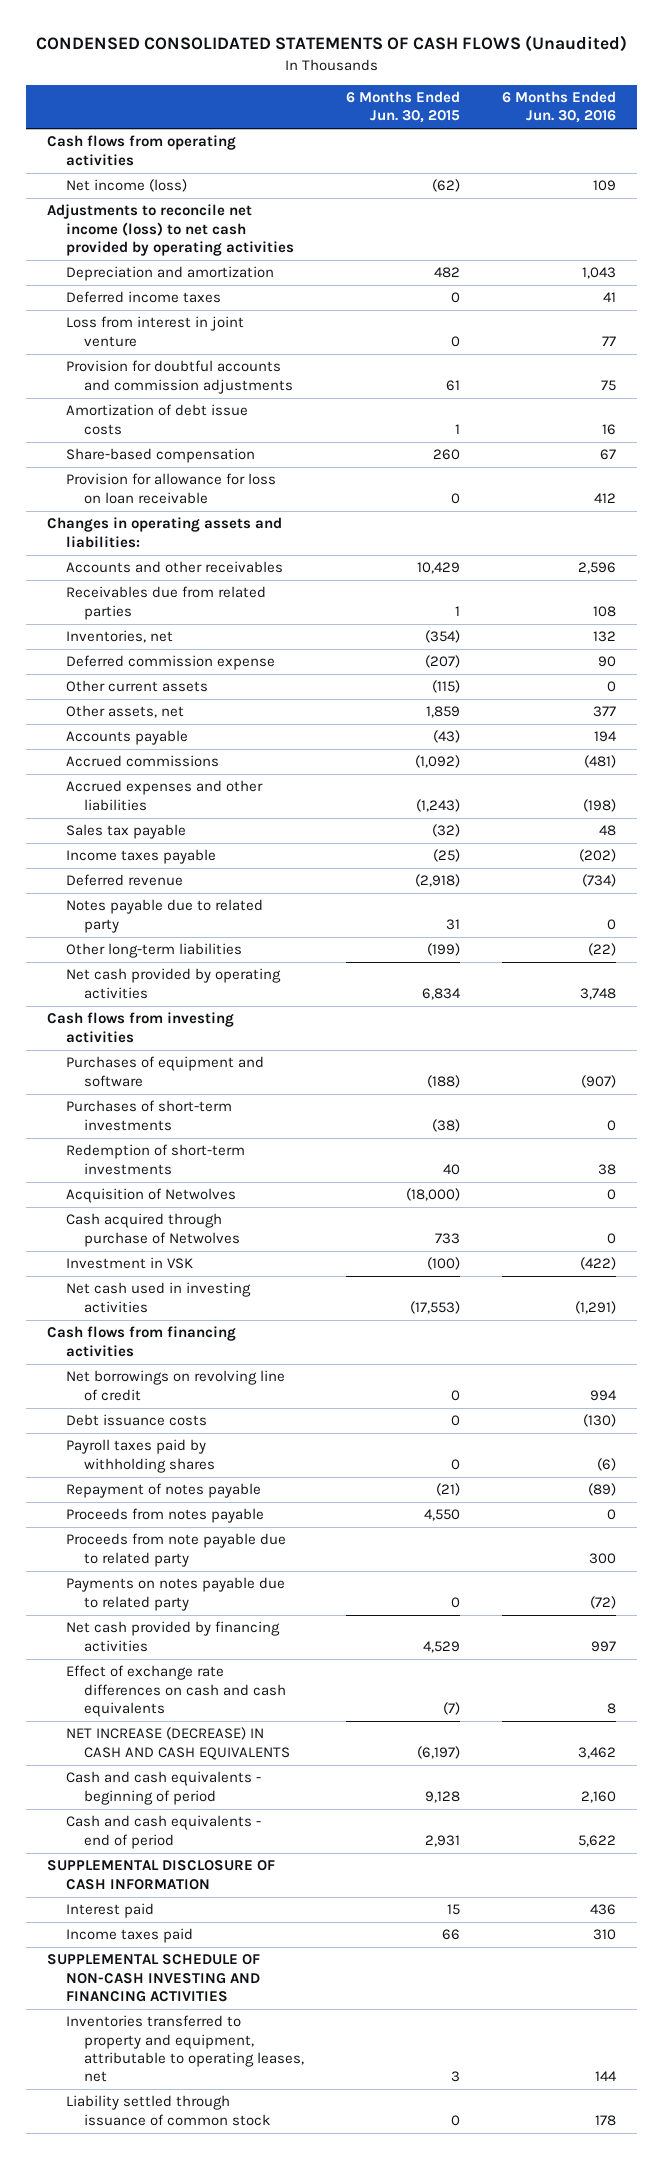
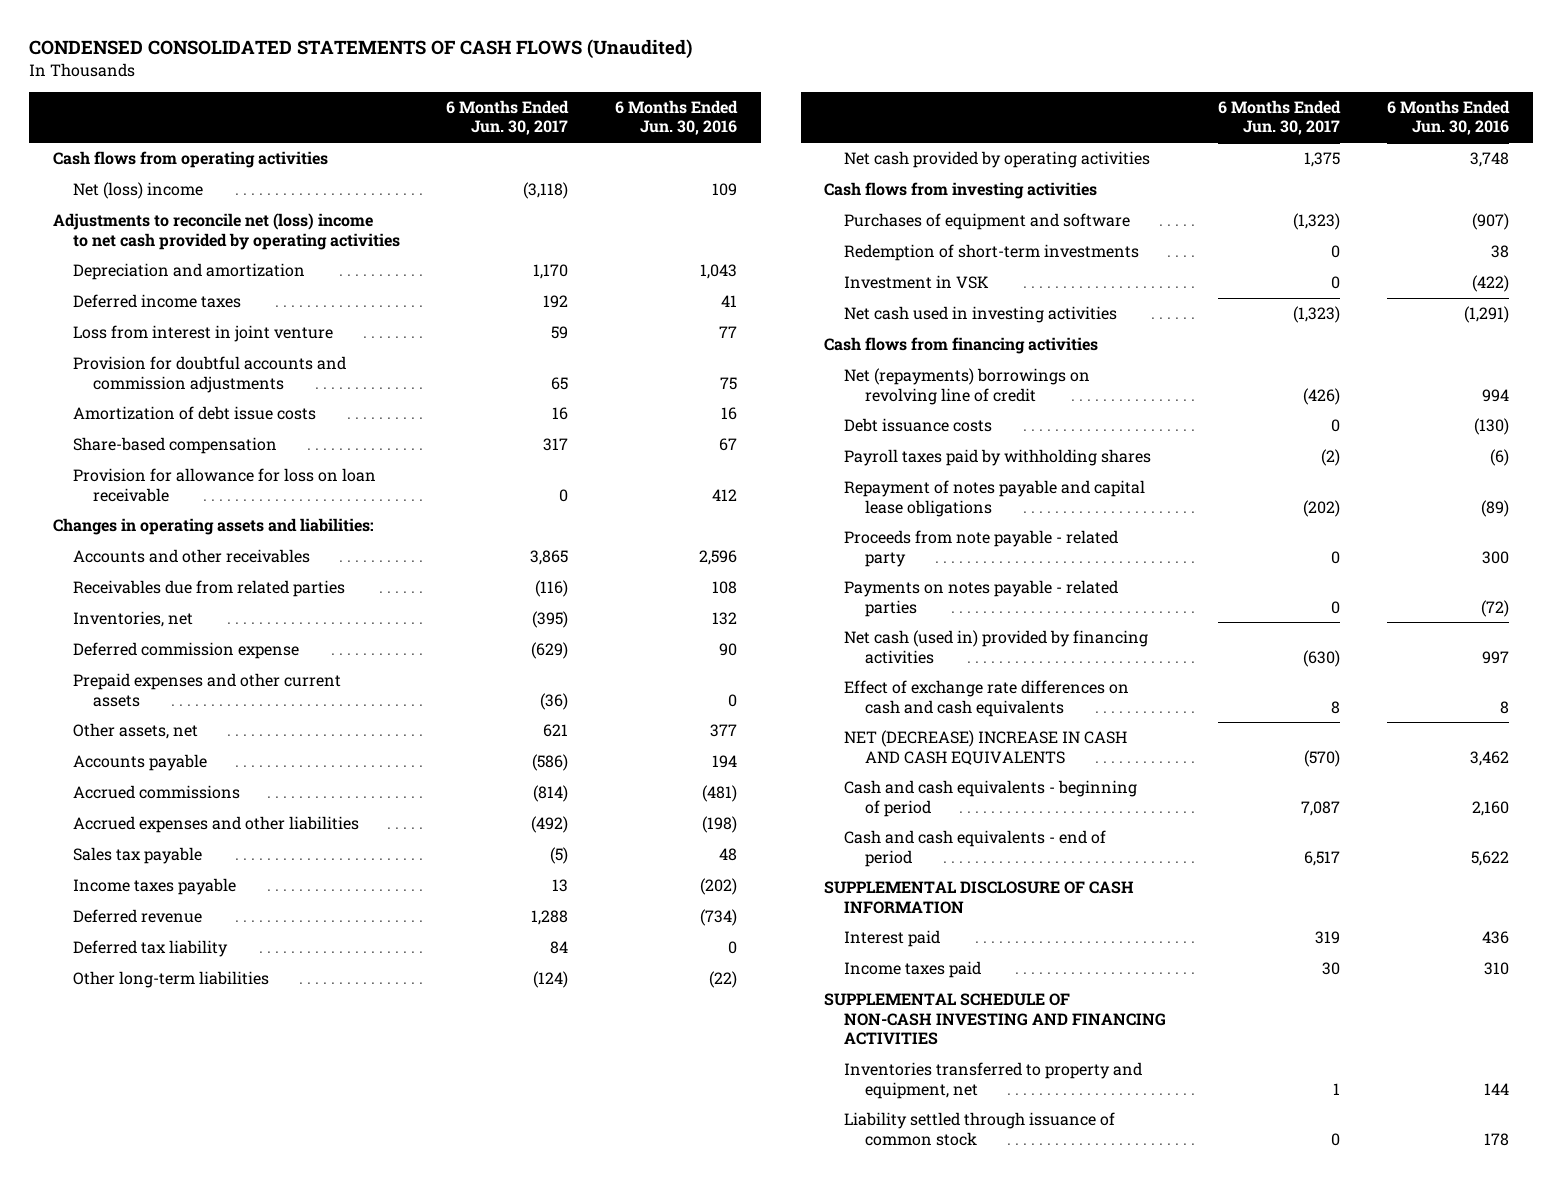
[346,91,461,124] 6 Months Ended Jun. 30, 2015 -> none
none -> [446,100,570,136] 6 Months Ended Jun. 30, 2017
[65,179,187,193] Net income (loss) -> [72,182,203,200] Net (loss) income
[46,204,294,257] Adjustments to reconcile net income (loss) to net cash provided by operating activities -> [52,213,400,250] Adjustments to reconcile net (loss) income to net cash provided by operating activities
[65,680,208,693] Other current assets -> [72,673,341,707] Prepaid expenses and other current assets
[65,899,263,933] Notes payable due to related party -> none
none -> [72,940,228,958] Deferred tax liability
[65,1100,232,1131] Purchases of short-term investments -> none
[65,1188,236,1204] Acquisition of Netwolves -> none
[65,1213,241,1247] Cash acquired through purchase of Netwolves -> none
[65,1370,285,1401] Net borrowings on revolving line of credit -> [844,368,1091,405] Net (repayments) borrowings on revolving line of credit
[65,1508,264,1524] Proceeds from notes payable -> none
[65,1483,261,1499] Repayment of notes payable -> [844,480,1146,517] Repayment of notes payable and capital lease obligations
[65,1533,286,1567] Proceeds from note payable due to related party -> [844,530,1119,567] Proceeds from note payable - related party
[65,1577,285,1611] Payments on notes payable due to related party -> [844,580,1119,617] Payments on notes payable - related parties
[65,1621,280,1652] Net cash provided by financing activities -> [844,630,1149,664] Net cash (used in) provided by financing activities
[65,1727,291,1760] NET INCREASE (DECREASE) IN CASH AND CASH EQUIVALENTS -> [844,730,1128,765] NET (DECREASE) INCREASE IN CASH AND CASH EQUIVALENTS
[65,2015,305,2083] Inventories transferred to property and equipment, attributable to operating leases, net -> [844,1062,1143,1099] Inventories transferred to property and equipment, net

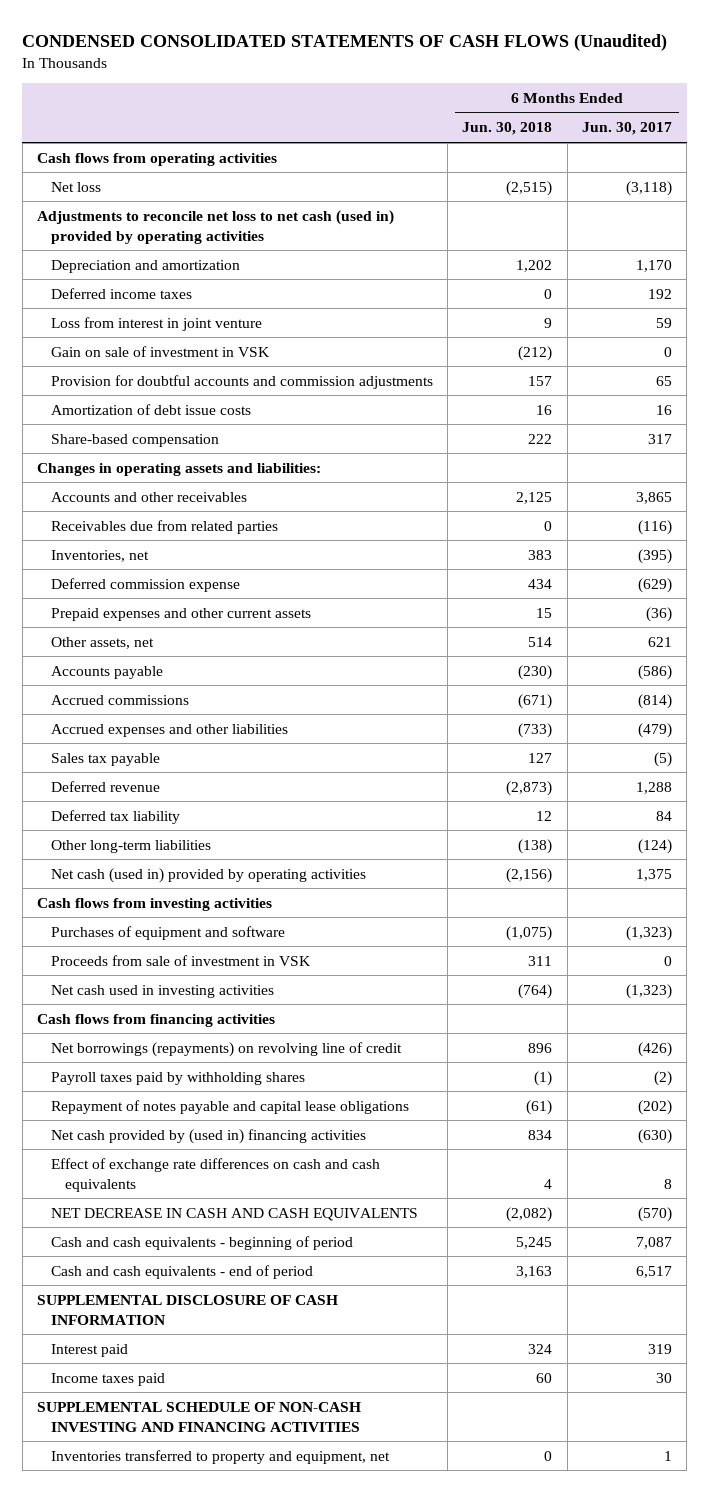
[615,100,739,136] 6 Months Ended Jun. 30, 2016 -> none
none -> [462,122,553,136] Jun. 30, 2018
[72,182,203,200] Net (loss) income -> [50,181,101,192] Net loss
[52,213,400,250] Adjustments to reconcile net (loss) income to net cash provided by operating activities -> [37,209,395,244] Adjustments to reconcile net loss to net cash (used in) provided by operating activities
none -> [50,345,270,357] Gain on sale of investment in VSK
[72,468,376,502] Provision for allowance for loss on loan receivable -> none
[531,816,569,834] (492) -> [637,722,672,738] (479)
[72,878,236,896] Income taxes payable -> none
[844,151,1151,169] Net cash provided by operating activities -> [50,867,366,883] Net cash (used in) provided by operating activities
[844,244,1140,262] Redemption of short-term investments -> none
[844,275,990,290] Investment in VSK -> none
none -> [50,954,311,966] Proceeds from sale of investment in VSK
[844,418,993,433] Debt issuance costs -> none
[844,368,1091,405] Net (repayments) borrowings on revolving line of credit -> [50,1041,402,1057] Net borrowings (repayments) on revolving line of credit
[844,530,1119,567] Proceeds from note payable - related party -> none
[844,580,1119,617] Payments on notes payable - related parties -> none
[844,630,1149,664] Net cash (used in) provided by financing activities -> [50,1128,366,1144] Net cash provided by (used in) financing activities
[844,730,1128,765] NET (DECREASE) INCREASE IN CASH AND CASH EQUIVALENTS -> [50,1207,418,1221] NET DECREASE IN CASH AND CASH EQUIVALENTS
[844,1112,1116,1146] Liability settled through issuance of common stock -> none

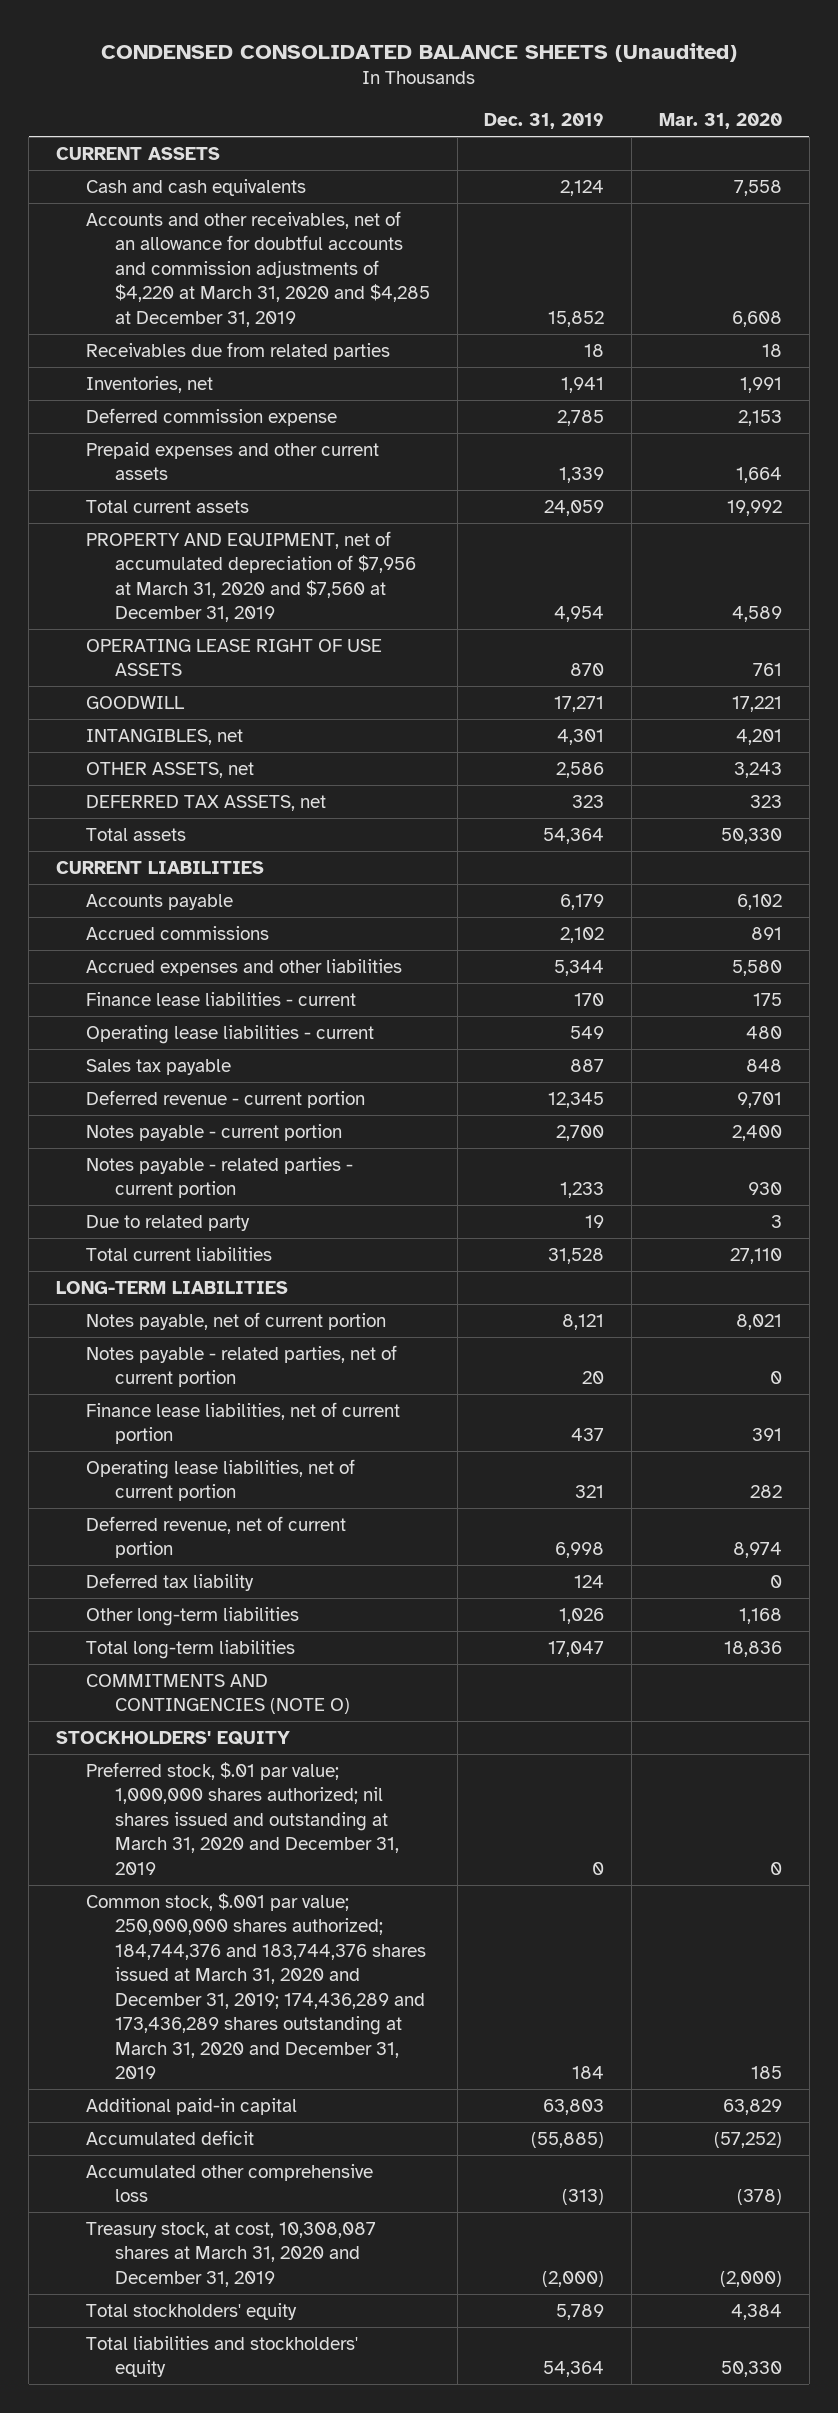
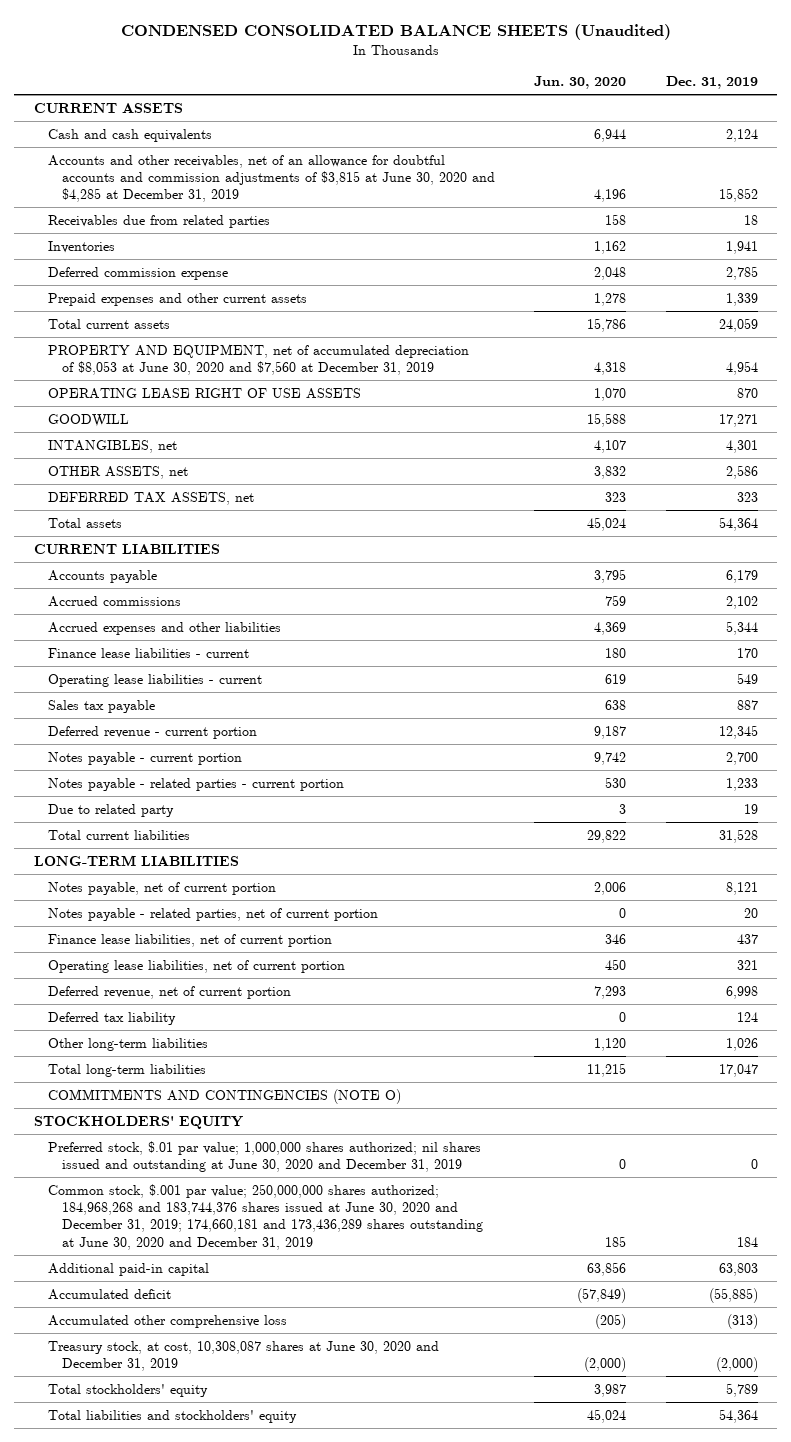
[658,113,782,130] Mar. 31, 2020 -> none
none -> [534,76,627,90] Jun. 30, 2020
[85,210,430,327] Accounts and other receivables, net of an allowance for doubtful accounts and commission adjustments of $4,220 at March 31, 2020 and $4,285 at December 31, 2019 -> [47,154,495,203] Accounts and other receivables, net of an allowance for doubtful accounts and commission adjustments of $3,815 at June 30, 2020 and $4,285 at December 31, 2019
[85,375,213,393] Inventories, net -> [47,240,115,253] Inventories
[85,530,416,623] PROPERTY AND EQUIPMENT, net of accumulated depreciation of $7,956 at March 31, 2020 and $7,560 at December 31, 2019 -> [47,343,469,375] PROPERTY AND EQUIPMENT, net of accumulated depreciation of $8,053 at June 30, 2020 and $7,560 at December 31, 2019
[85,1761,399,1875] Preferred stock, $.01 par value; 1,000,000 shares authorized; nil shares issued and outstanding at March 31, 2020 and December 31, 2019 -> [47,1140,481,1172] Preferred stock, $.01 par value; 1,000,000 shares authorized; nil shares issued and outstanding at June 30, 2020 and December 31, 2019
[85,1892,426,2080] Common stock, $.001 par value; 250,000,000 shares authorized; 184,744,376 and 183,744,376 shares issued at March 31, 2020 and December 31, 2019; 174,436,289 and 173,436,289 shares outstanding at March 31, 2020 and December 31, 2019 -> [47,1183,483,1250] Common stock, $.001 par value; 250,000,000 shares authorized; 184,968,268 and 183,744,376 shares issued at June 30, 2020 and December 31, 2019; 174,660,181 and 173,436,289 shares outstanding at June 30, 2020 and December 31, 2019
[85,2221,376,2287] Treasury stock, at cost, 10,308,087 shares at March 31, 2020 and December 31, 2019 -> [47,1340,439,1371] Treasury stock, at cost, 10,308,087 shares at June 30, 2020 and December 31, 2019

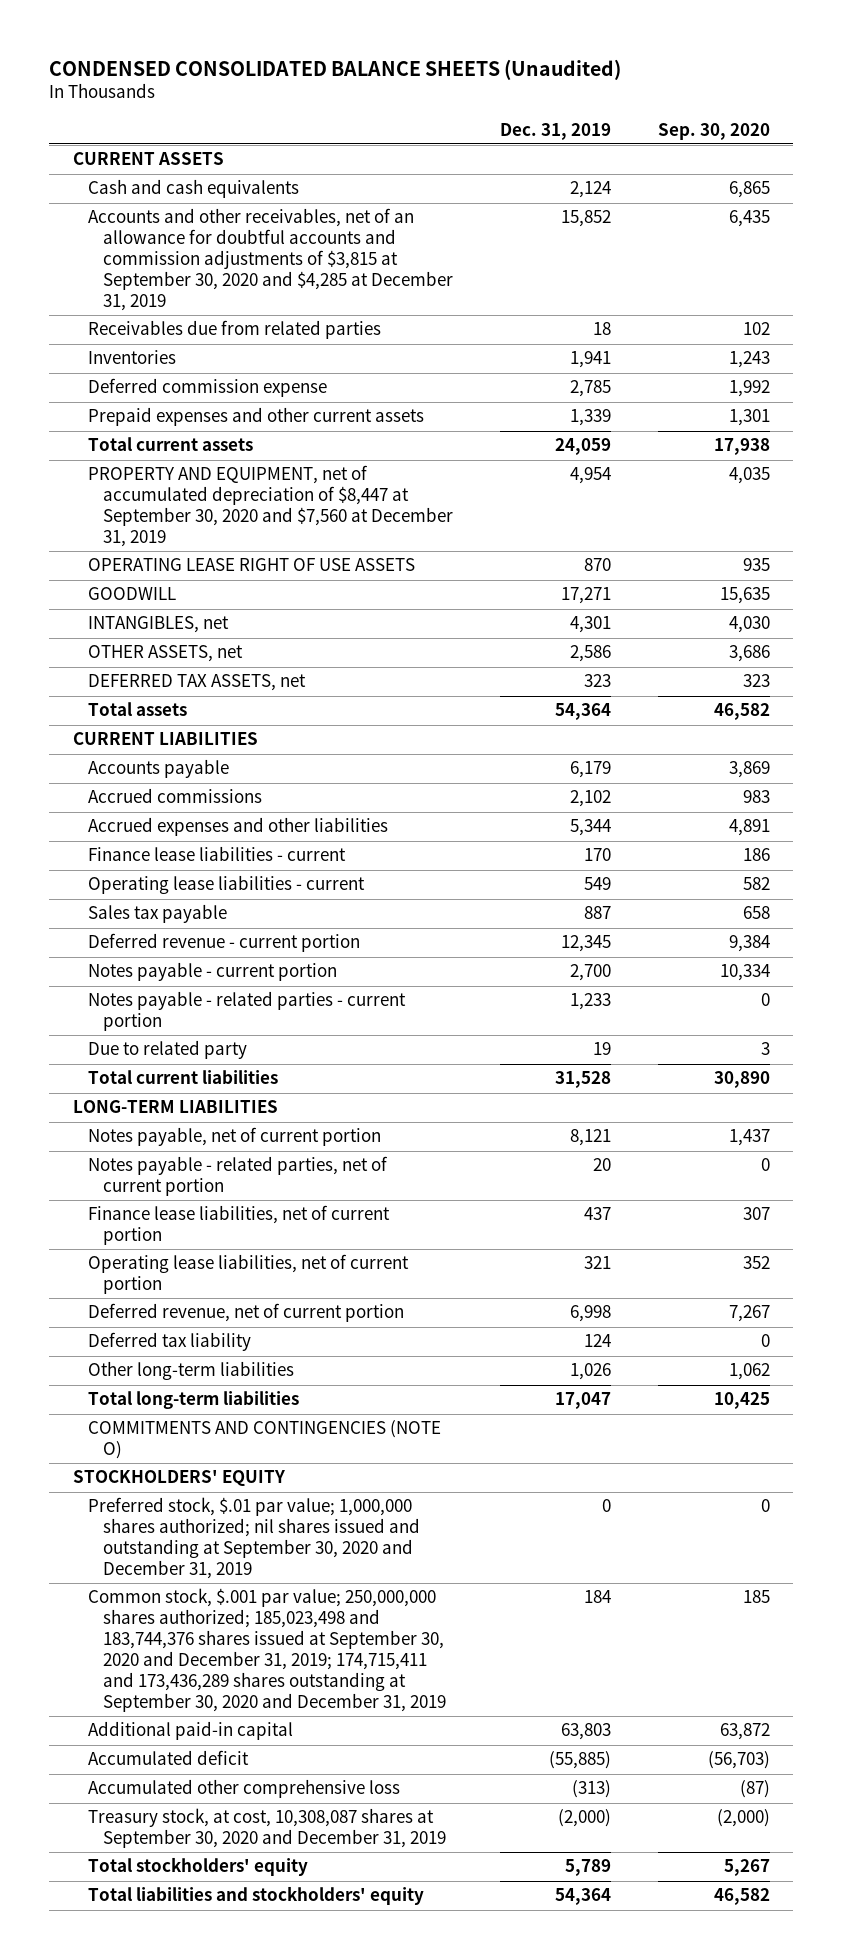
[534,76,627,90] Jun. 30, 2020 -> none
none -> [657,122,770,140] Sep. 30, 2020
[47,154,495,203] Accounts and other receivables, net of an allowance for doubtful accounts and commission adjustments of $3,815 at June 30, 2020 and $4,285 at December 31, 2019 -> [87,208,454,311] Accounts and other receivables, net of an allowance for doubtful accounts and commission adjustments of $3,815 at September 30, 2020 and $4,285 at December 31, 2019
[47,343,469,375] PROPERTY AND EQUIPMENT, net of accumulated depreciation of $8,053 at June 30, 2020 and $7,560 at December 31, 2019 -> [87,465,454,548] PROPERTY AND EQUIPMENT, net of accumulated depreciation of $8,447 at September 30, 2020 and $7,560 at December 31, 2019
[47,1140,481,1172] Preferred stock, $.01 par value; 1,000,000 shares authorized; nil shares issued and outstanding at June 30, 2020 and December 31, 2019 -> [87,1497,421,1580] Preferred stock, $.01 par value; 1,000,000 shares authorized; nil shares issued and outstanding at September 30, 2020 and December 31, 2019
[47,1183,483,1250] Common stock, $.001 par value; 250,000,000 shares authorized; 184,968,268 and 183,744,376 shares issued at June 30, 2020 and December 31, 2019; 174,660,181 and 173,436,289 shares outstanding at June 30, 2020 and December 31, 2019 -> [87,1588,447,1712] Common stock, $.001 par value; 250,000,000 shares authorized; 185,023,498 and 183,744,376 shares issued at September 30, 2020 and December 31, 2019; 174,715,411 and 173,436,289 shares outstanding at September 30, 2020 and December 31, 2019
[47,1340,439,1371] Treasury stock, at cost, 10,308,087 shares at June 30, 2020 and December 31, 2019 -> [87,1808,447,1849] Treasury stock, at cost, 10,308,087 shares at September 30, 2020 and December 31, 2019

